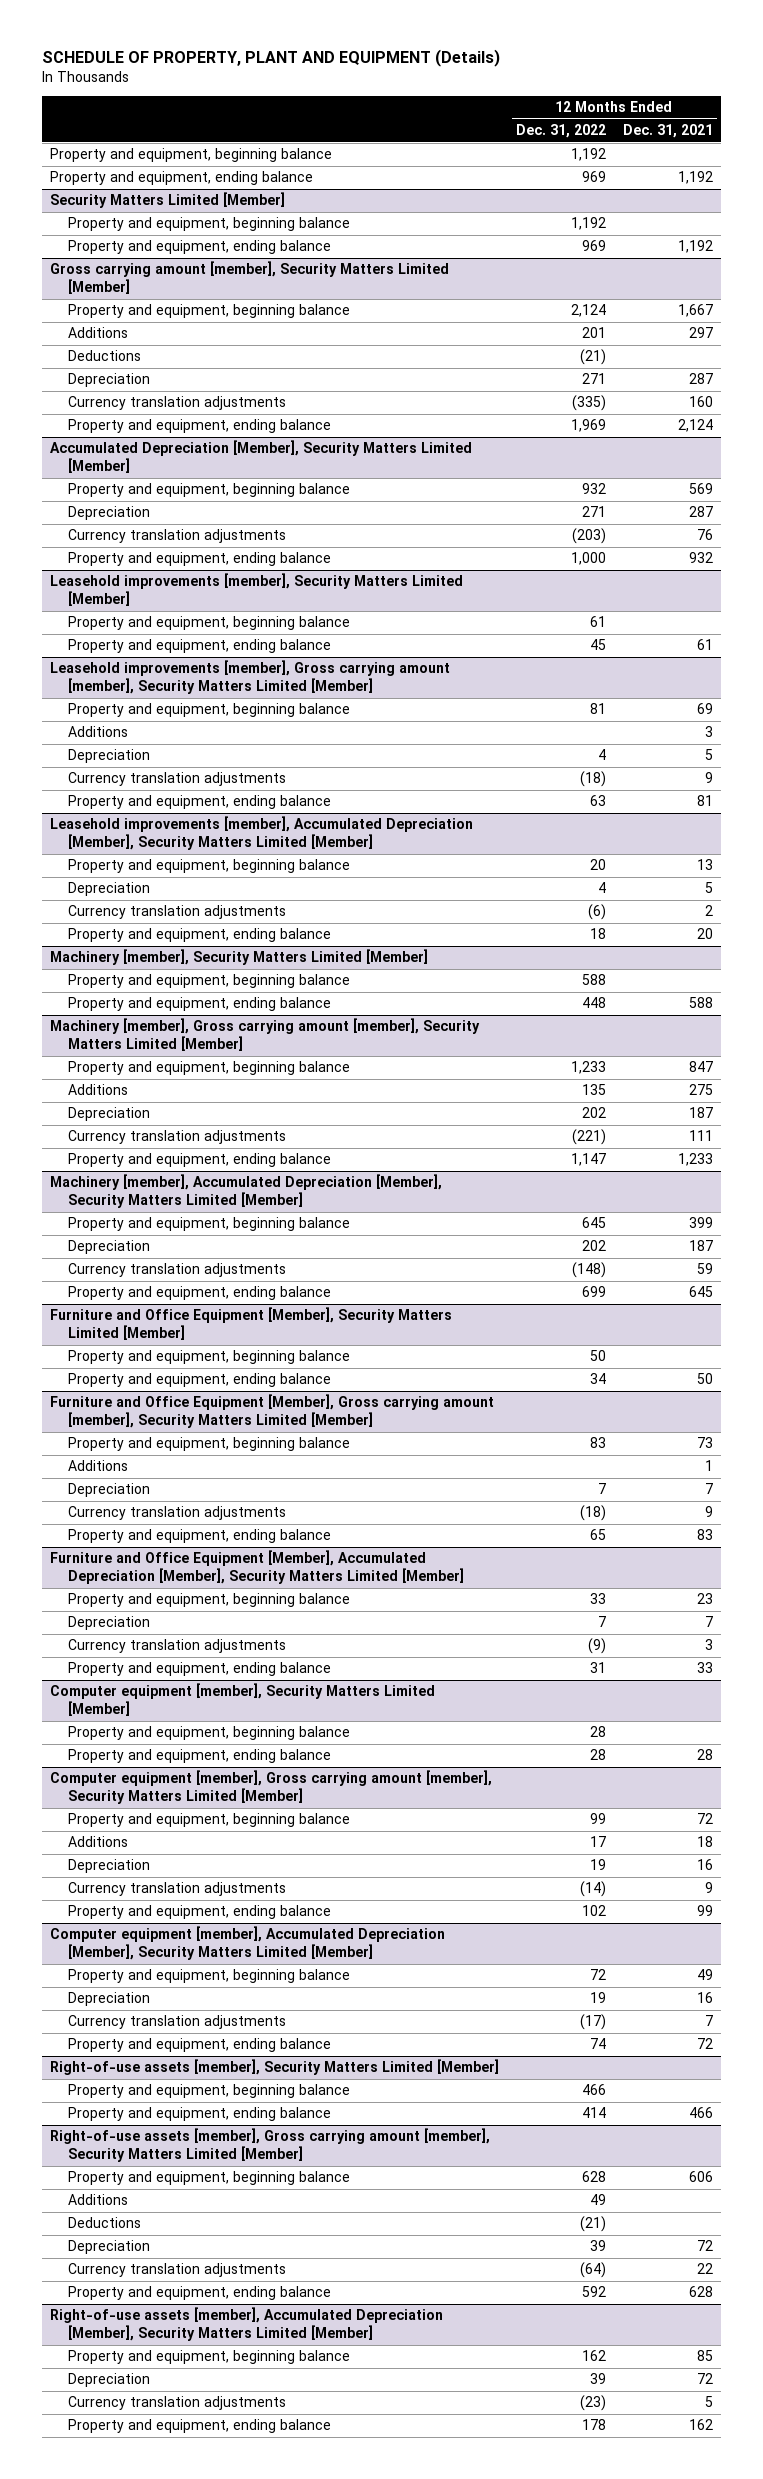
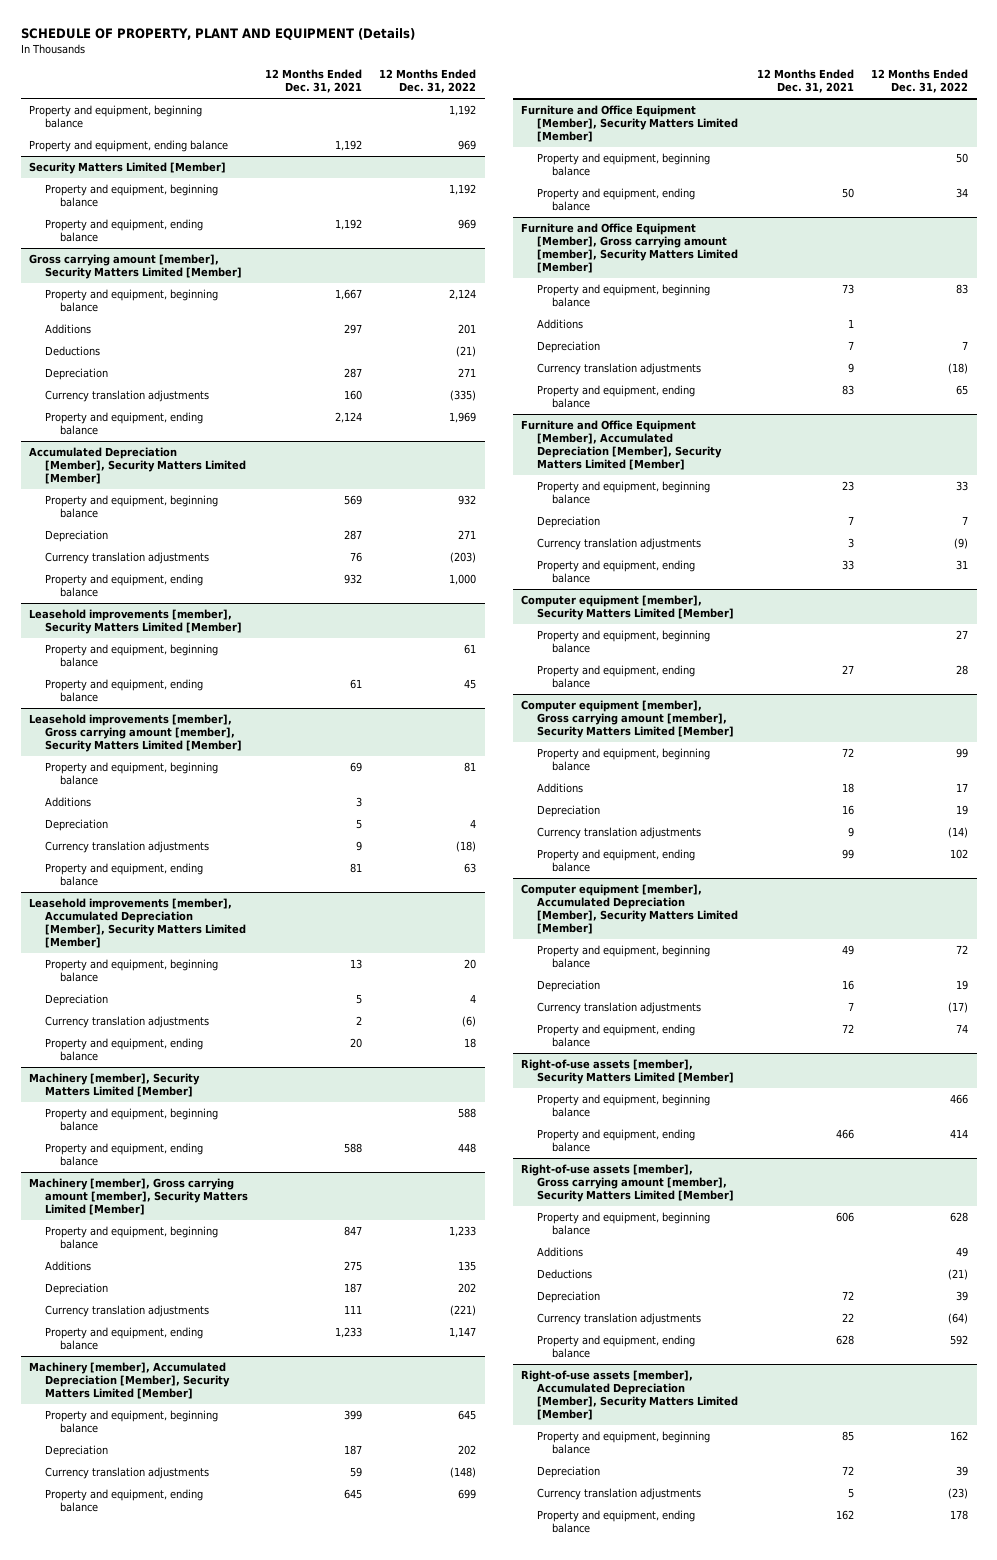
[590,1726,607,1738] 28 -> [956,629,969,639] 27
[696,1749,713,1761] 28 -> [841,664,854,674] 27

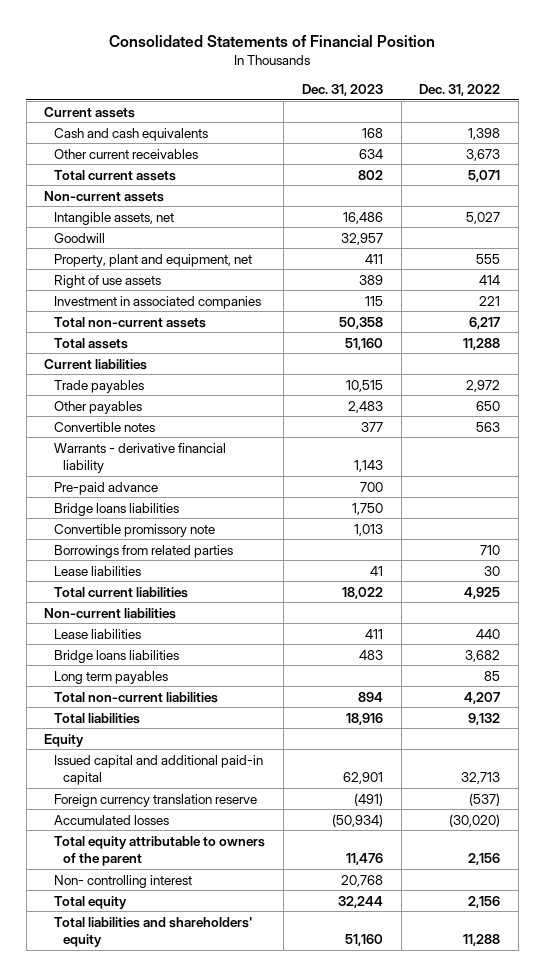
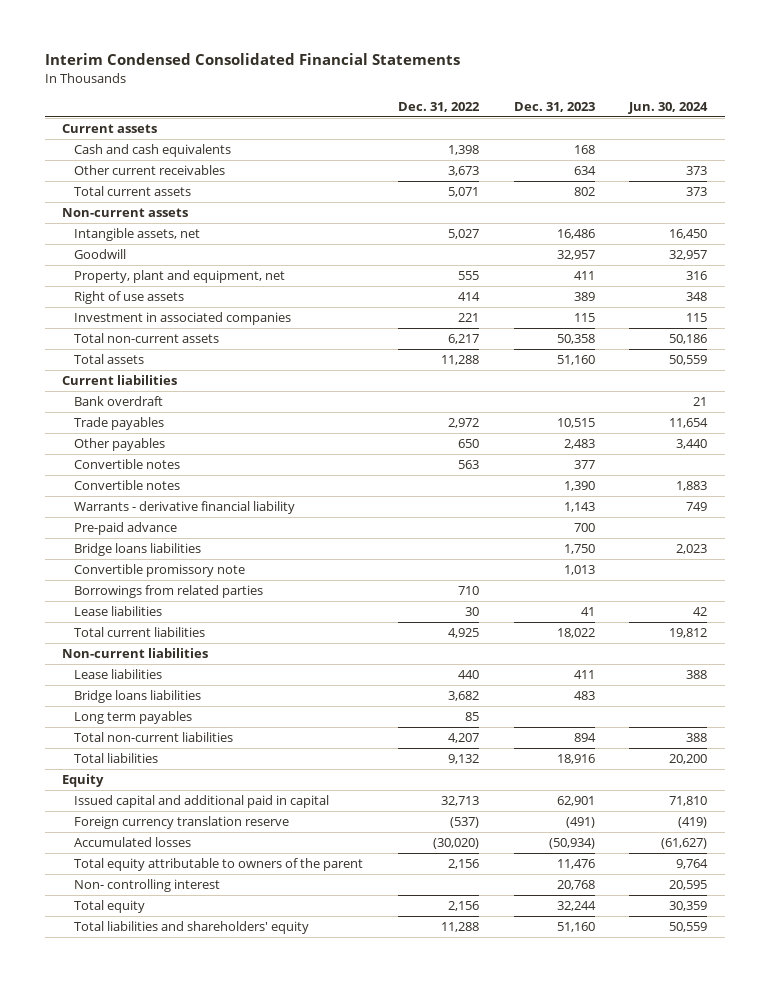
[109,34,436,47] Consolidated Statements of Financial Position -> [44,53,460,66] Interim Condensed Consolidated Financial Statements
none -> [628,101,709,114] Jun. 30, 2024
none -> [74,396,164,407] Bank overdraft
none -> [74,480,181,491] Convertible notes
[53,754,263,785] Issued capital and additional paid-in capital -> [74,795,330,809] Issued capital and additional paid in capital

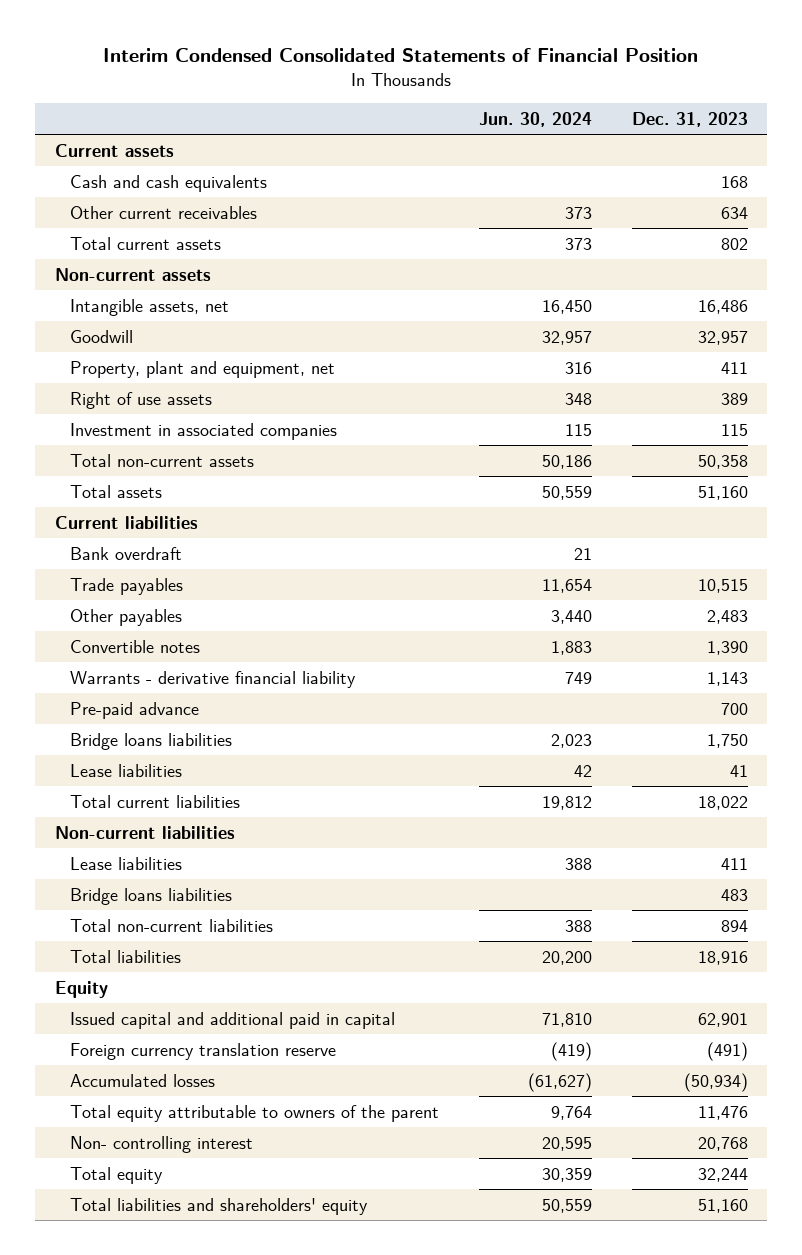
[44,53,460,66] Interim Condensed Consolidated Financial Statements -> [103,48,699,63] Interim Condensed Consolidated Statements of Financial Position
[398,101,481,112] Dec. 31, 2022 -> none
[74,459,181,470] Convertible notes -> none
[74,564,246,578] Convertible promissory note -> none
[74,585,264,599] Borrowings from related parties -> none
[74,711,193,725] Long term payables -> none

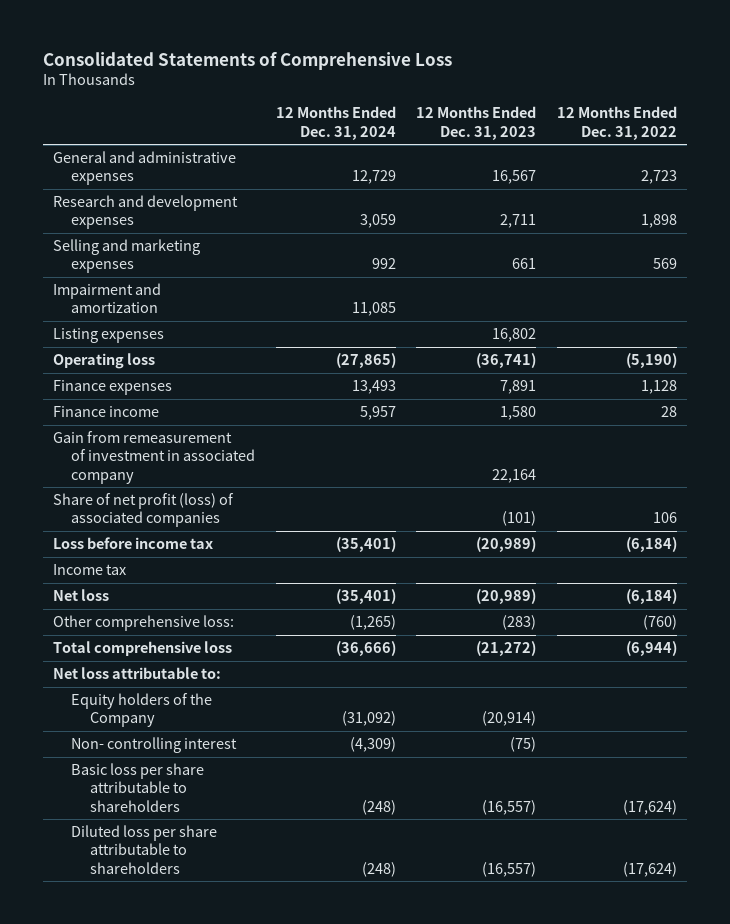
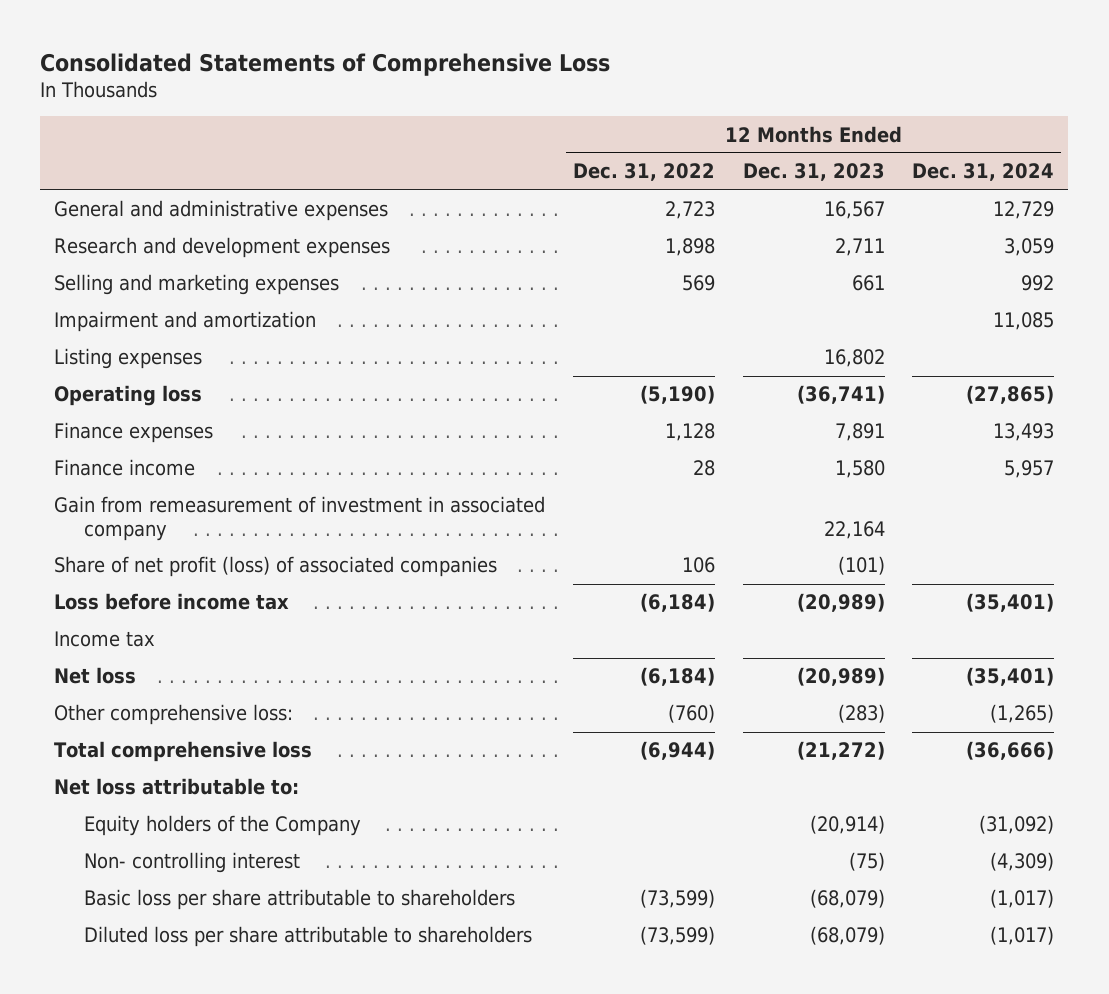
[361,799,396,815] (248) -> [990,889,1055,909] (1,017)
[482,799,537,815] (16,557) -> [809,889,885,909] (68,079)
[623,799,678,815] (17,624) -> [639,889,715,909] (73,599)
[361,861,396,877] (248) -> [990,926,1055,946] (1,017)
[482,861,537,877] (16,557) -> [809,926,885,946] (68,079)
[623,861,678,877] (17,624) -> [639,926,715,946] (73,599)

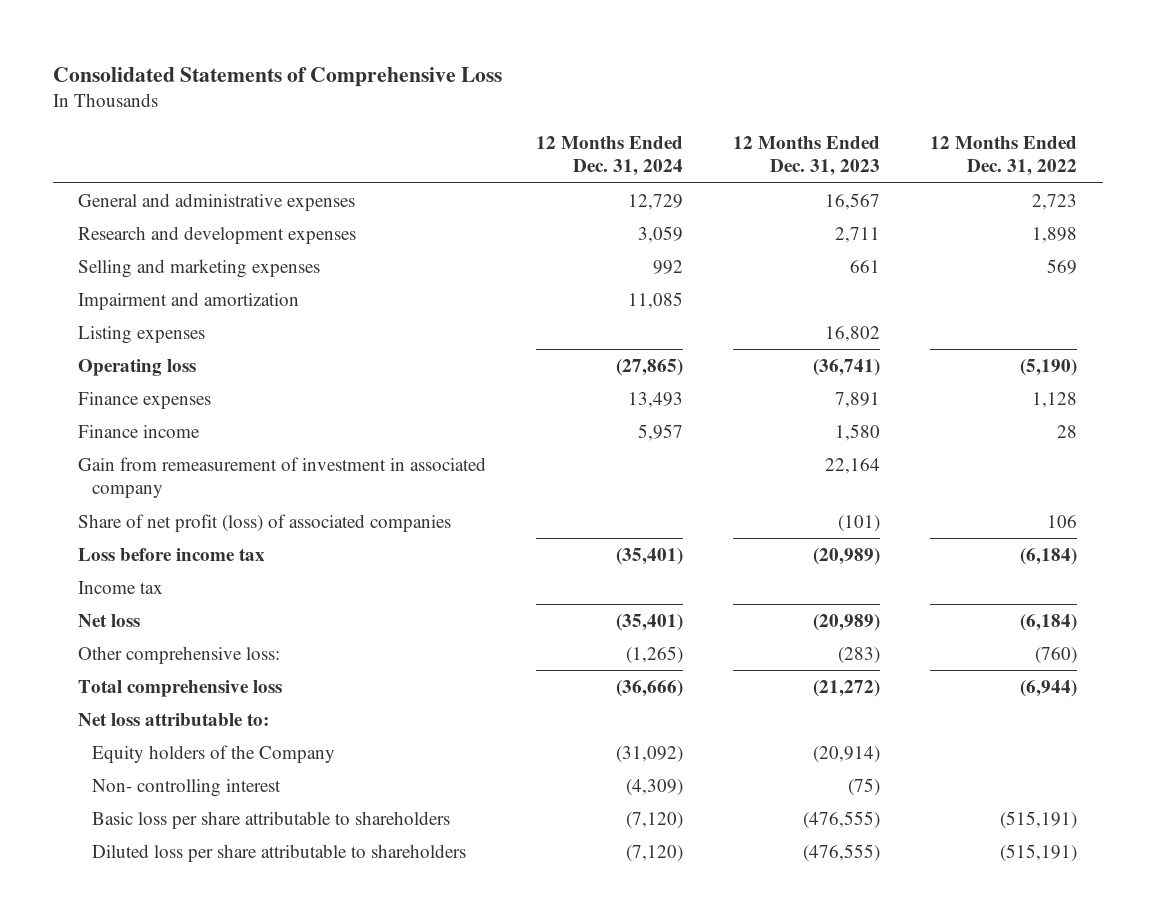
[639,889,715,909] (73,599) -> [1000,810,1078,829] (515,191)
[809,889,885,909] (68,079) -> [803,810,881,829] (476,555)
[990,889,1055,909] (1,017) -> [625,811,683,829] (7,120)
[639,926,715,946] (73,599) -> [1000,843,1078,862] (515,191)
[809,926,885,946] (68,079) -> [803,843,881,862] (476,555)
[990,926,1055,946] (1,017) -> [625,844,683,862] (7,120)

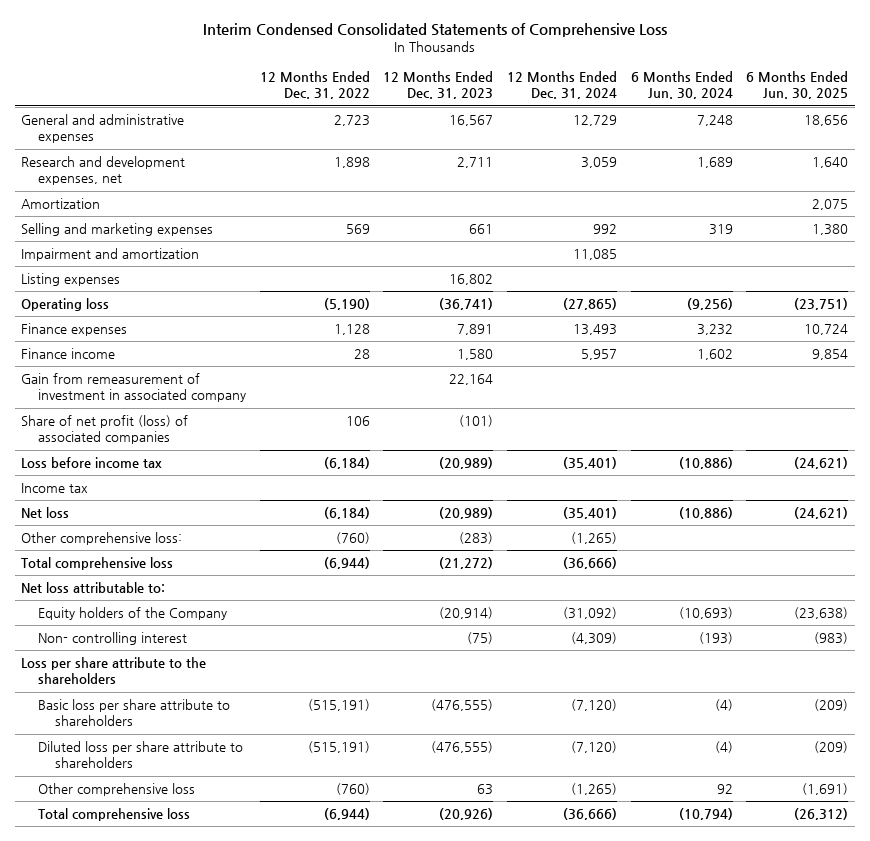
[52,66,502,87] Consolidated Statements of Comprehensive Loss -> [202,23,667,38] Interim Condensed Consolidated Statements of Comprehensive Loss
none -> [630,71,733,100] 6 Months Ended Jun. 30, 2024
none -> [746,71,849,100] 6 Months Ended Jun. 30, 2025
[77,225,356,244] Research and development expenses -> [21,156,186,186] Research and development expenses, net
none -> [21,198,101,210] Amortization
none -> [21,657,207,685] Loss per share attribute to the shareholders
[91,810,450,829] Basic loss per share attributable to shareholders -> [38,699,231,727] Basic loss per share attribute to shareholders
[91,843,466,862] Diluted loss per share attributable to shareholders -> [38,741,244,769] Diluted loss per share attribute to shareholders
none -> [38,783,196,797] Other comprehensive loss
none -> [38,808,191,822] Total comprehensive loss

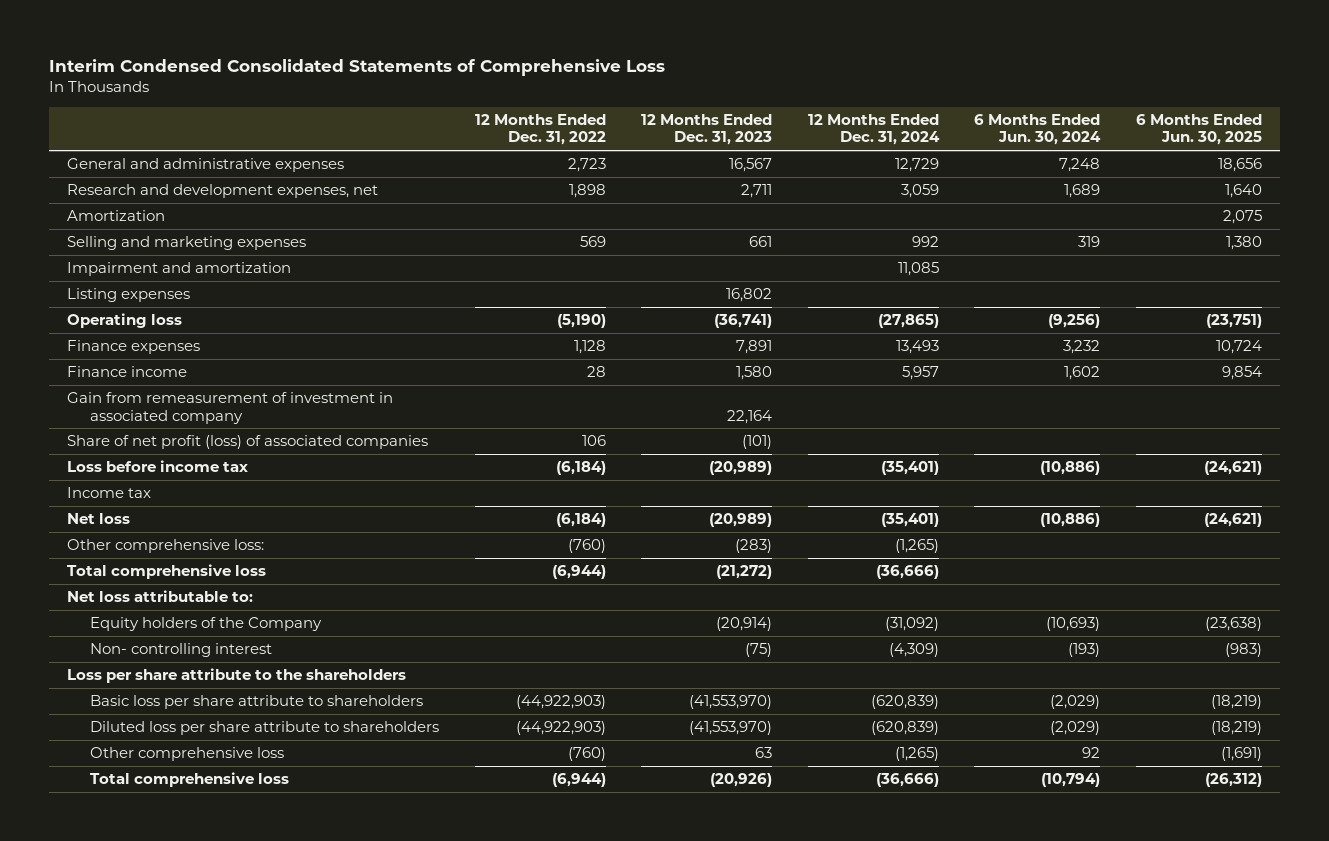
[307,699,370,712] (515,191) -> [515,695,606,710] (44,922,903)
[431,699,494,712] (476,555) -> [689,695,773,710] (41,553,970)
[570,699,617,712] (7,120) -> [870,695,939,710] (620,839)
[714,699,733,712] (4) -> [1050,695,1101,710] (2,029)
[814,699,849,712] (209) -> [1210,695,1262,710] (18,219)
[307,741,370,754] (515,191) -> [515,721,606,736] (44,922,903)
[431,741,494,754] (476,555) -> [689,721,773,736] (41,553,970)
[570,741,617,754] (7,120) -> [870,721,939,736] (620,839)
[714,741,733,754] (4) -> [1050,721,1101,736] (2,029)
[814,741,849,754] (209) -> [1210,721,1262,736] (18,219)

